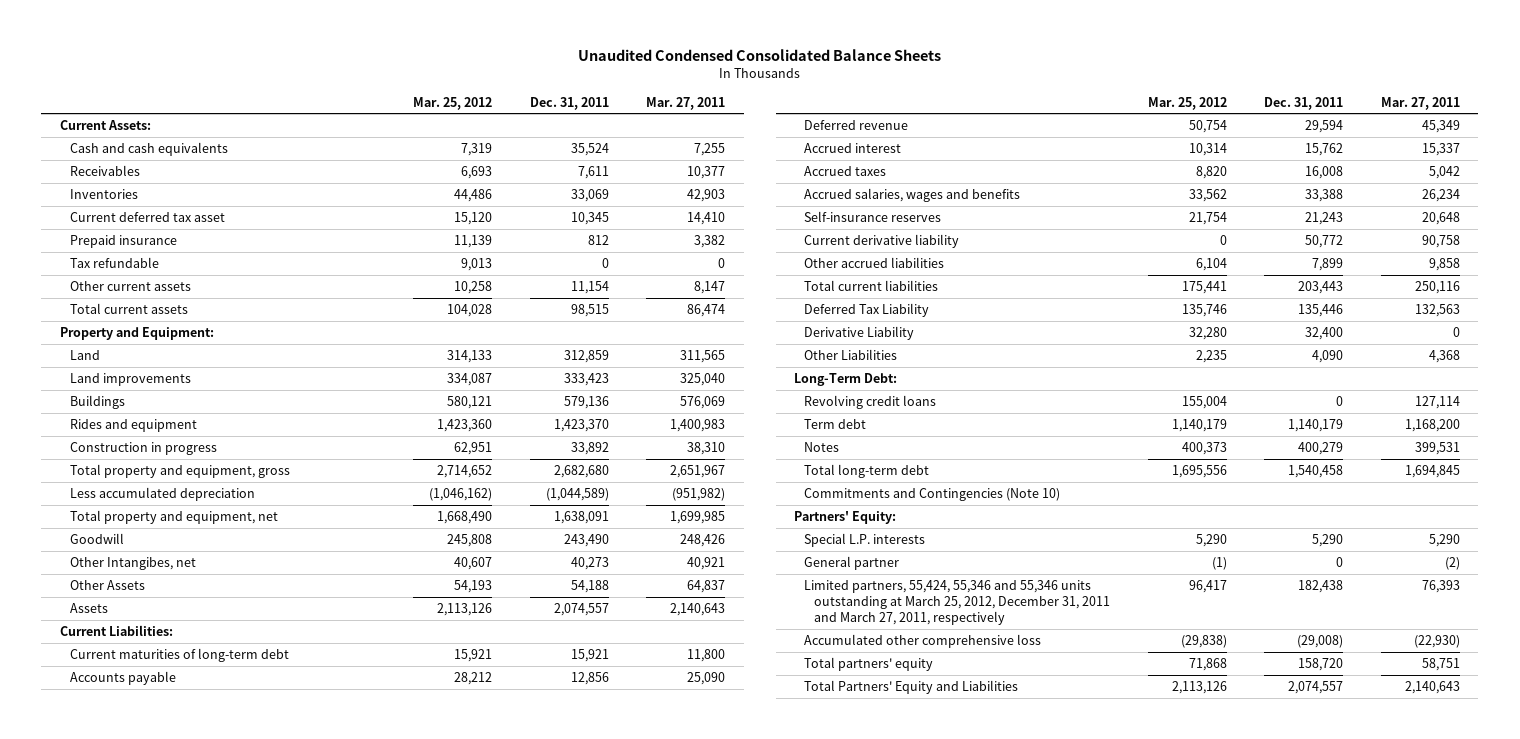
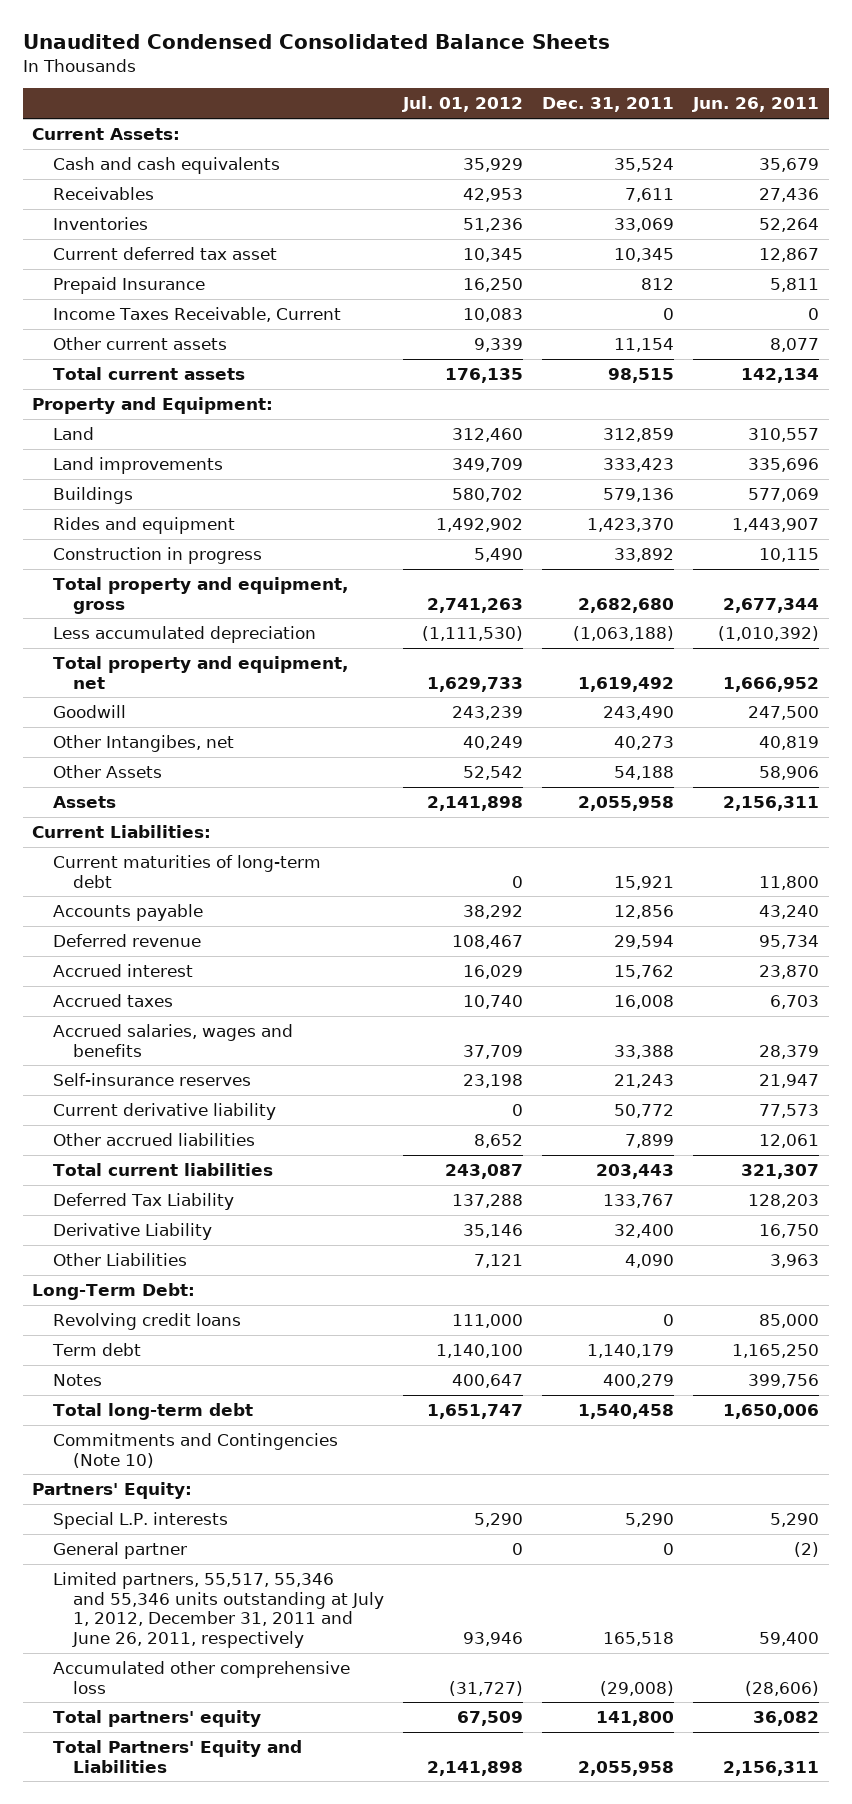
[413,96,493,110] Mar. 25, 2012 -> none
[646,96,726,110] Mar. 27, 2011 -> none
none -> [402,96,524,113] Jul. 01, 2012
none -> [692,97,820,113] Jun. 26, 2011
[69,235,177,249] Prepaid insurance -> [52,277,205,295] Prepaid Insurance
[69,257,159,269] Tax refundable -> [52,307,341,323] Income Taxes Receivable, Current
[545,488,609,502] (1,044,589) -> [573,626,675,642] (1,063,188)
[553,511,609,525] 1,638,091 -> [578,676,675,692] 1,619,492
[553,603,609,617] 2,074,557 -> [578,796,675,812] 2,055,958
[1298,304,1344,318] 135,446 -> [603,1194,675,1209] 133,767
[804,580,1111,625] Limited partners, 55,424, 55,346 and 55,346 units outstanding at March 25, 2012, December 31, 2011 and March 27, 2011, respectively -> [52,1572,384,1648] Limited partners, 55,517, 55,346 and 55,346 units outstanding at July 1, 2012, December 31, 2011 and June 26, 2011, respectively
[1298,580,1344,594] 182,438 -> [603,1631,675,1646] 165,518
[1298,658,1344,672] 158,720 -> [596,1711,675,1727] 141,800
[1288,681,1344,695] 2,074,557 -> [578,1760,675,1776] 2,055,958

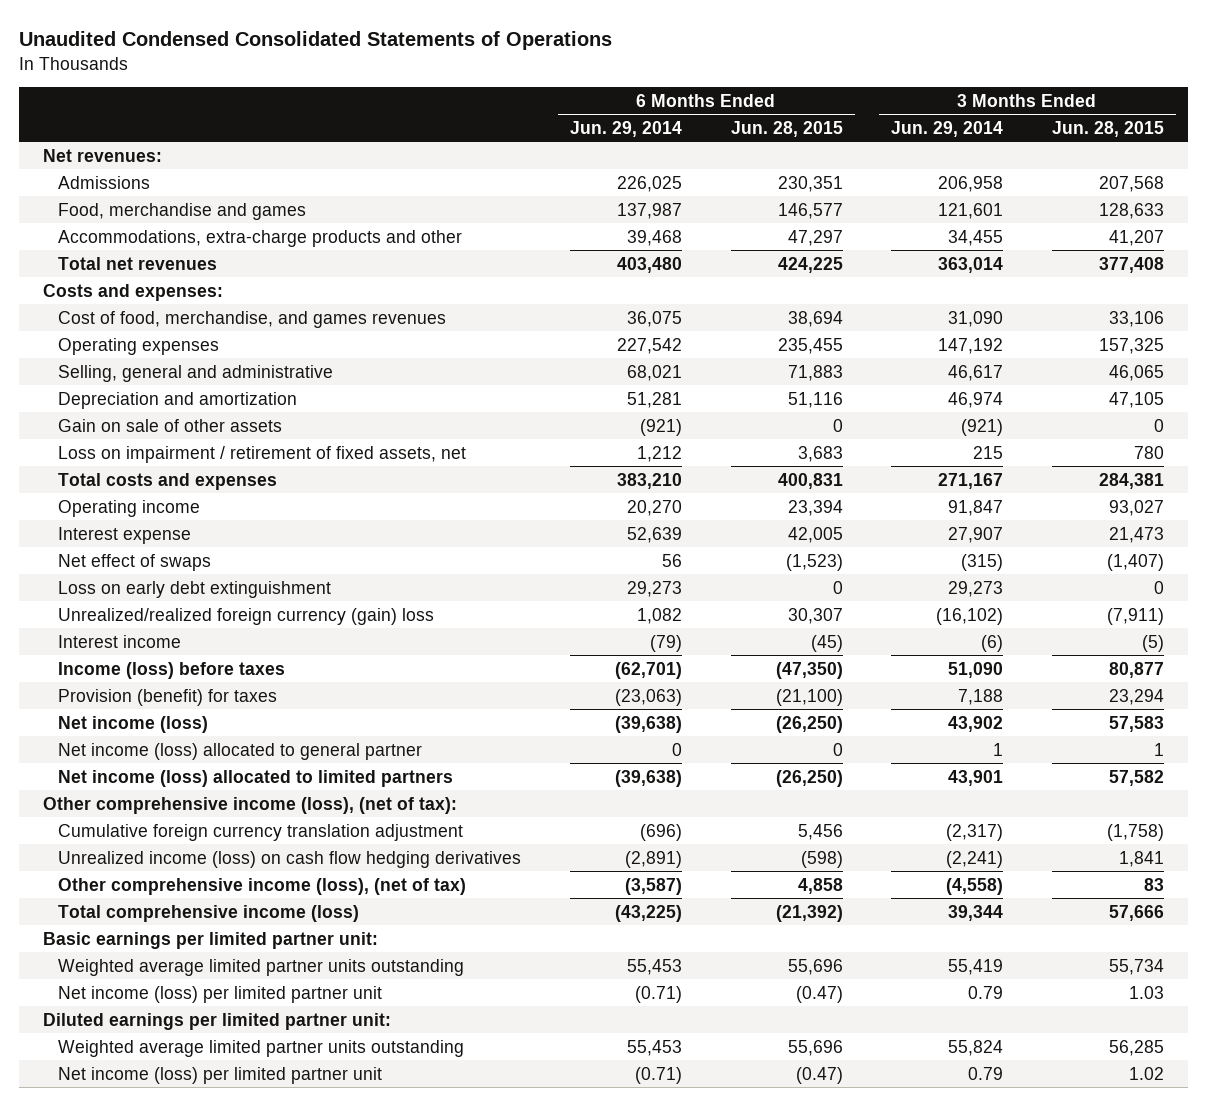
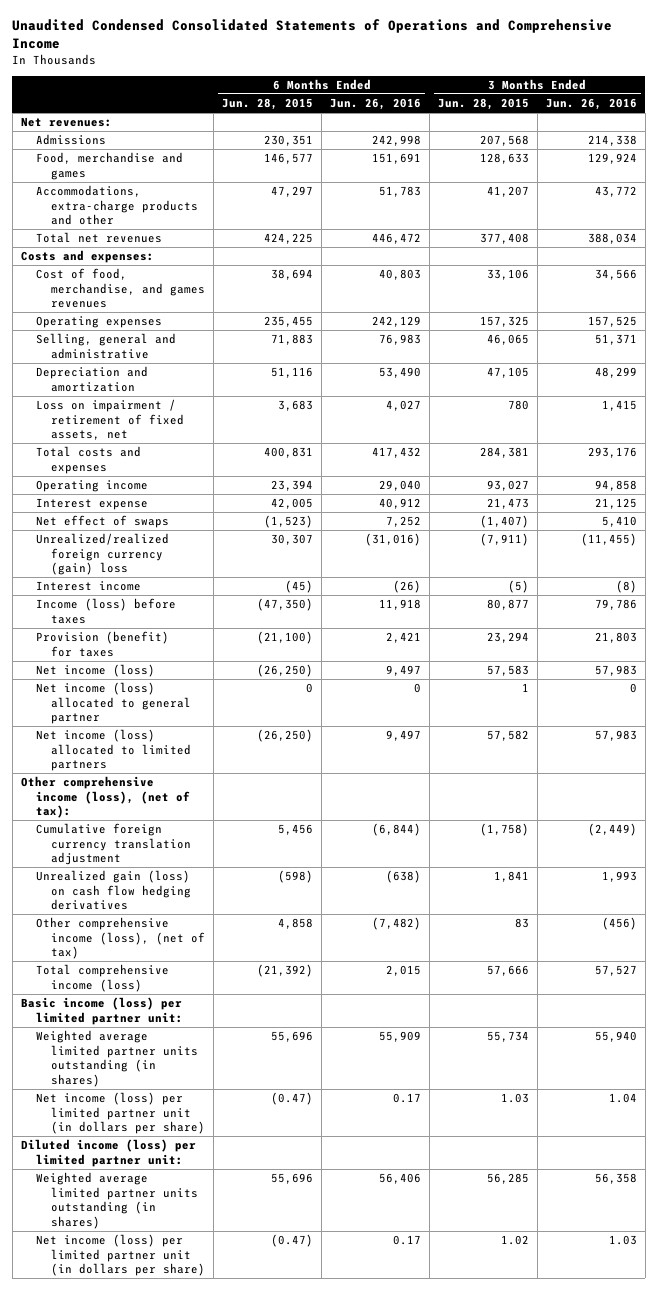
[19,31,613,51] Unaudited Condensed Consolidated Statements of Operations -> [12,19,613,50] Unaudited Condensed Consolidated Statements of Operations and Comprehensive Income
[569,120,682,137] Jun. 29, 2014 -> none
[891,120,1004,137] Jun. 29, 2014 -> none
none -> [330,98,422,111] Jun. 26, 2016
none -> [545,98,637,111] Jun. 26, 2016
[58,418,283,432] Gain on sale of other assets -> none
[58,580,332,598] Loss on early debt extinguishment -> none
[58,850,522,868] Unrealized income (loss) on cash flow hedging derivatives -> [36,870,192,911] Unrealized gain (loss) on cash flow hedging derivatives
[43,931,379,949] Basic earnings per limited partner unit: -> [20,997,184,1025] Basic income (loss) per limited partner unit:
[58,958,465,976] Weighted average limited partner units outstanding -> [36,1030,199,1087] Weighted average limited partner units outstanding (in shares)
[58,985,383,1003] Net income (loss) per limited partner unit -> [36,1092,206,1135] Net income (loss) per limited partner unit (in dollars per share)
[43,1012,392,1030] Diluted earnings per limited partner unit: -> [20,1139,196,1167] Diluted income (loss) per limited partner unit:
[58,1039,465,1057] Weighted average limited partner units outstanding -> [36,1172,199,1229] Weighted average limited partner units outstanding (in shares)
[58,1066,383,1084] Net income (loss) per limited partner unit -> [36,1234,206,1277] Net income (loss) per limited partner unit (in dollars per share)

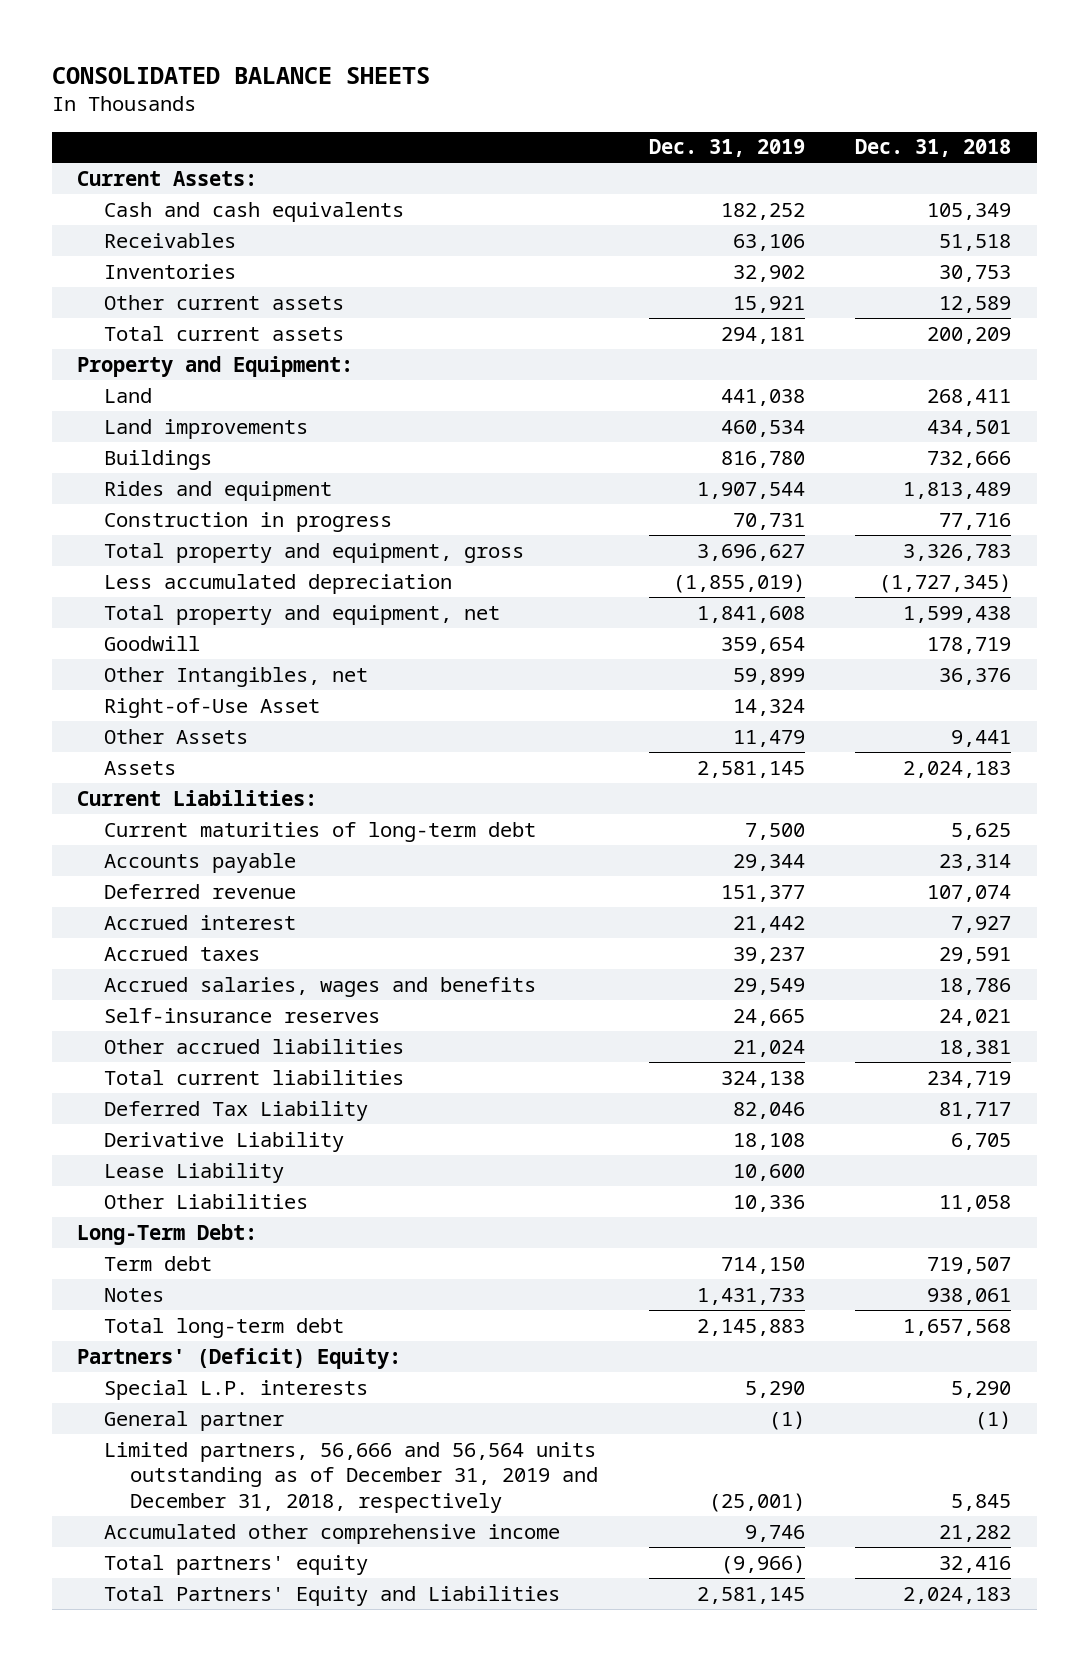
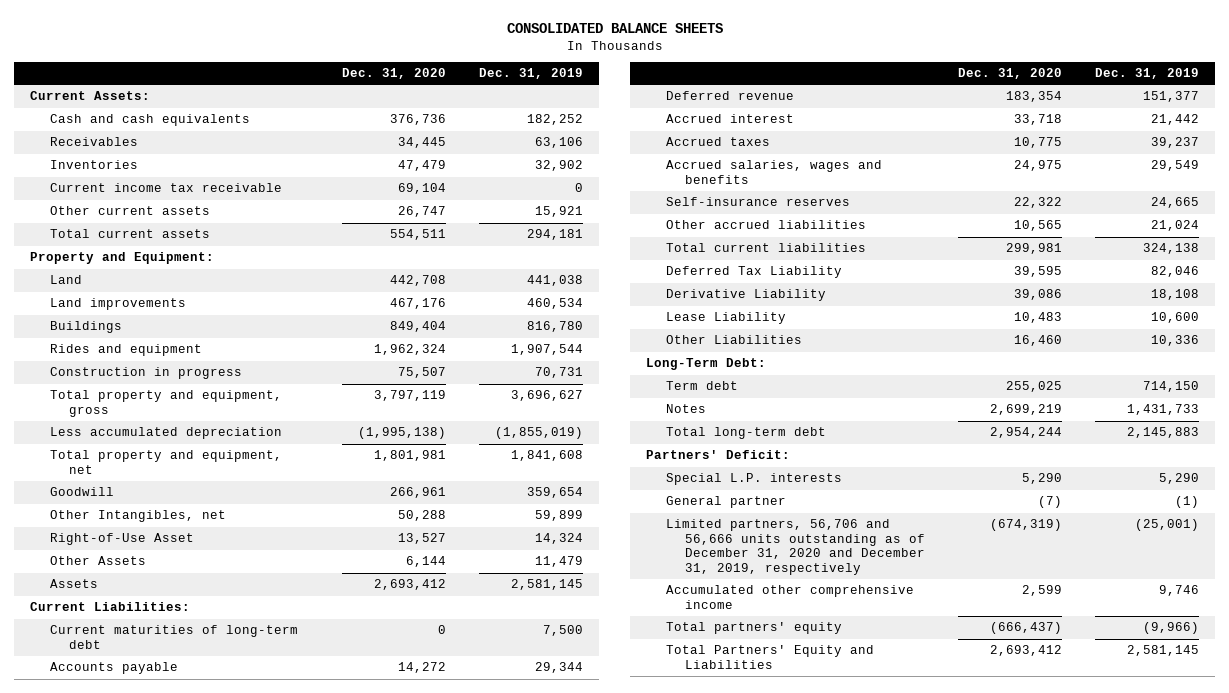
[855,139,1012,158] Dec. 31, 2018 -> none
none -> [341,68,446,80] Dec. 31, 2020
none -> [49,183,282,193] Current income tax receivable
[77,1347,402,1369] Partners' (Deficit) Equity: -> [646,450,791,460] Partners' Deficit:
[103,1441,599,1513] Limited partners, 56,666 and 56,564 units outstanding as of December 31, 2019 and December 31, 2018, respectively -> [665,519,925,575] Limited partners, 56,706 and 56,666 units outstanding as of December 31, 2020 and December 31, 2019, respectively

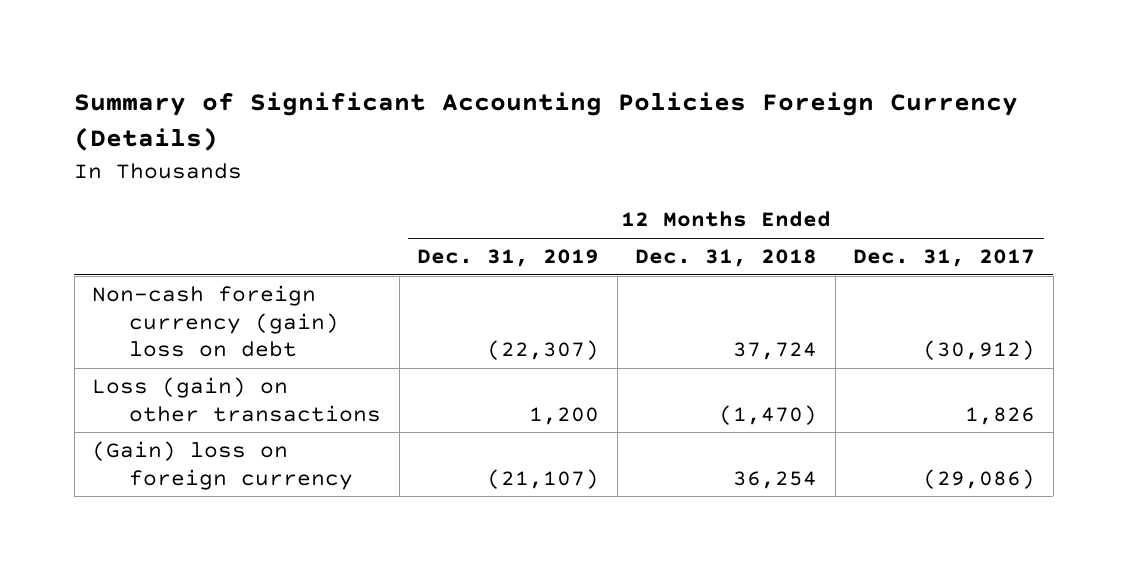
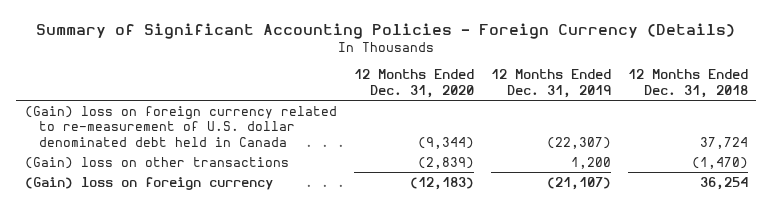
[74,92,1019,152] Summary of Significant Accounting Policies Foreign Currency (Details) -> [36,23,736,40] Summary of Significant Accounting Policies - Foreign Currency (Details)
[853,249,1036,268] Dec. 31, 2017 -> none
none -> [353,69,474,98] 12 Months Ended Dec. 31, 2020
[92,285,340,358] Non-cash foreign currency (gain) loss on debt -> [24,105,337,147] (Gain) loss on foreign currency related to re-measurement of U.S. dollar denominated debt held in Canada
[92,377,382,422] Loss (gain) on other transactions -> [24,156,289,169] (Gain) loss on other transactions

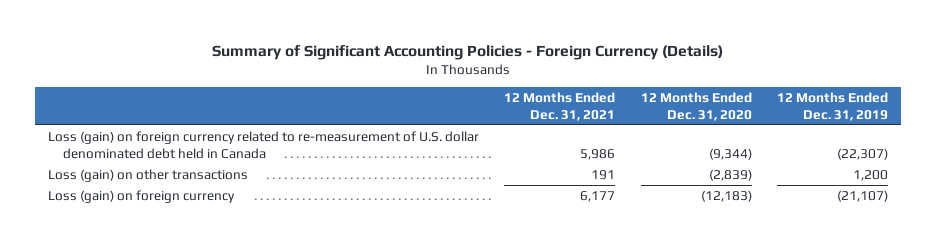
[627,69,748,98] 12 Months Ended Dec. 31, 2018 -> none
none -> [504,91,616,121] 12 Months Ended Dec. 31, 2021
[24,105,337,147] (Gain) loss on foreign currency related to re-measurement of U.S. dollar denominated debt held in Canada -> [47,130,479,159] Loss (gain) on foreign currency related to re-measurement of U.S. dollar denominated debt held in Canada
[24,156,289,169] (Gain) loss on other transactions -> [47,168,248,182] Loss (gain) on other transactions
[24,176,273,190] (Gain) loss on foreign currency -> [47,189,235,203] Loss (gain) on foreign currency

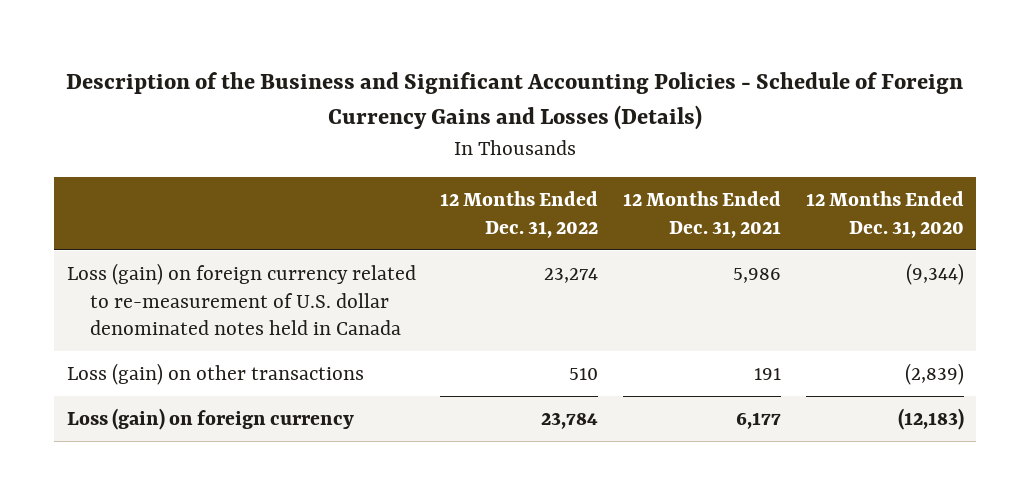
[211,44,723,60] Summary of Significant Accounting Policies - Foreign Currency (Details) -> [66,72,964,131] Description of the Business and Significant Accounting Policies - Schedule of Foreign Currency Gains and Losses (Details)
[777,91,889,121] 12 Months Ended Dec. 31, 2019 -> none
none -> [440,191,599,238] 12 Months Ended Dec. 31, 2022
[47,130,479,159] Loss (gain) on foreign currency related to re-measurement of U.S. dollar denominated debt held in Canada -> [66,263,416,336] Loss (gain) on foreign currency related to re-measurement of U.S. dollar denominated notes held in Canada

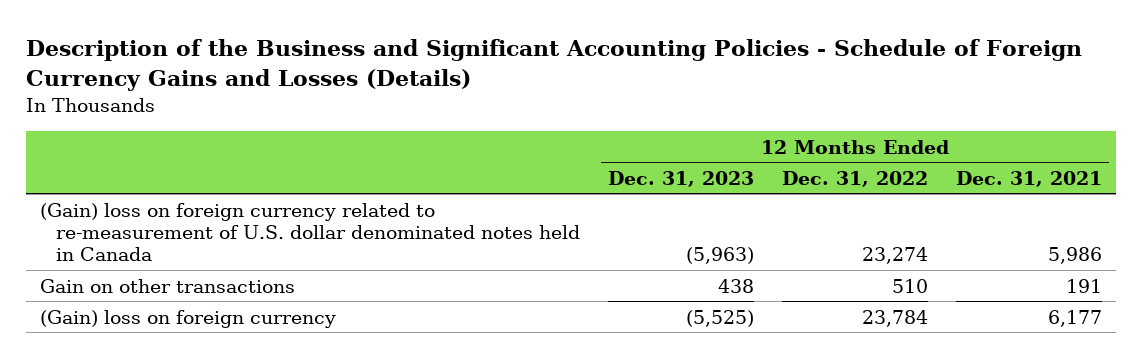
[805,191,964,238] 12 Months Ended Dec. 31, 2020 -> none
none -> [607,170,754,187] Dec. 31, 2023
[66,263,416,336] Loss (gain) on foreign currency related to re-measurement of U.S. dollar denominated notes held in Canada -> [40,202,580,262] (Gain) loss on foreign currency related to re-measurement of U.S. dollar denominated notes held in Canada
[66,363,364,386] Loss (gain) on other transactions -> [40,278,296,293] Gain on other transactions
[66,408,354,431] Loss (gain) on foreign currency -> [40,309,337,328] (Gain) loss on foreign currency

